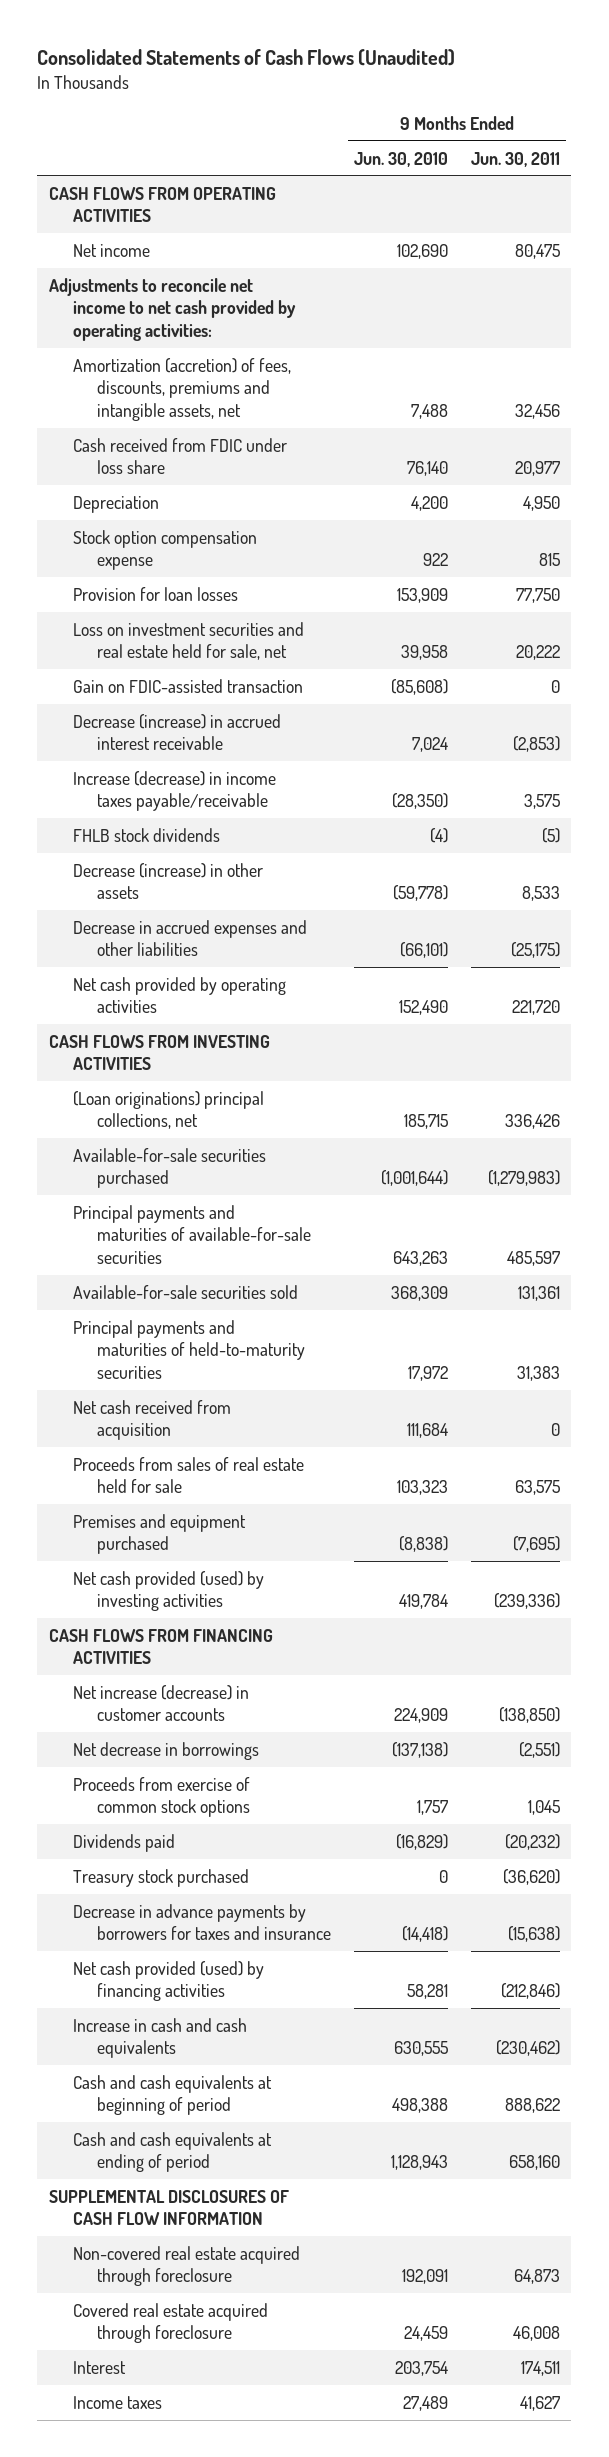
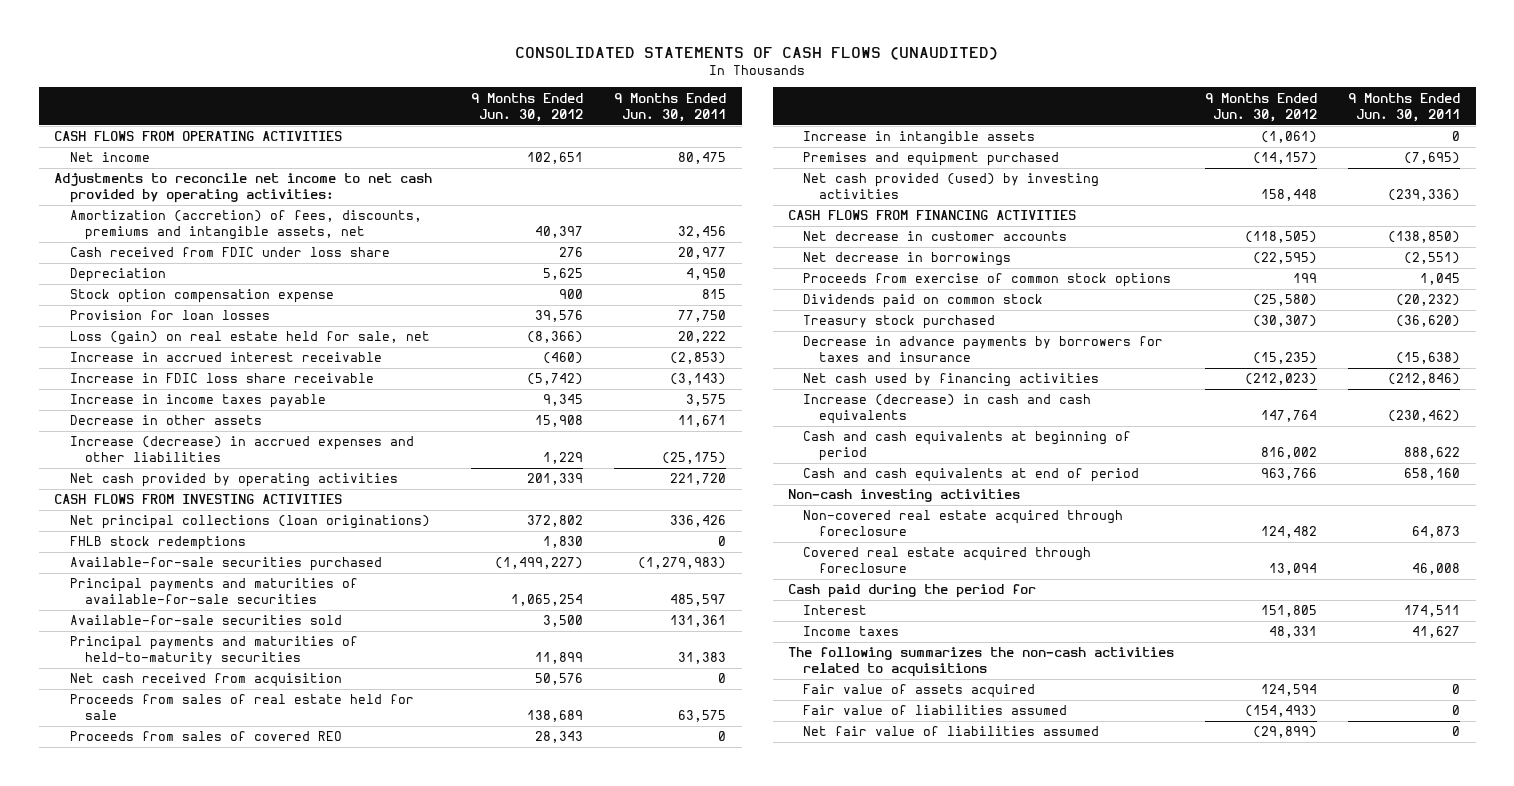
[37,48,456,66] Consolidated Statements of Cash Flows (Unaudited) -> [515,47,999,61] CONSOLIDATED STATEMENTS OF CASH FLOWS (UNAUDITED)
[354,151,449,167] Jun. 30, 2010 -> none
none -> [471,92,584,122] 9 Months Ended Jun. 30, 2012
[73,678,304,693] Gain on FDIC-assisted transaction -> none
[73,827,221,842] FHLB stock dividends -> none
[73,621,305,661] Loss on investment securities and real estate held for sale, net -> [69,331,430,346] Loss (gain) on real estate held for sale, net
[73,713,282,751] Decrease (increase) in accrued interest receivable -> [69,352,382,363] Increase in accrued interest receivable
none -> [69,373,374,384] Increase in FDIC loss share receivable
[73,770,277,812] Increase (decrease) in income taxes payable/receivable -> [69,394,326,409] Increase in income taxes payable
[73,862,264,900] Decrease (increase) in other assets -> [69,415,262,426] Decrease in other assets
[521,886,560,902] 8,533 -> [678,415,727,428] 11,671
[73,919,308,957] Decrease in accrued expenses and other liabilities -> [69,436,414,463] Increase (decrease) in accrued expenses and other liabilities
[73,1090,265,1130] (Loan originations) principal collections, net -> [69,515,430,530] Net principal collections (loan originations)
none -> [69,536,246,551] FHLB stock redemptions
none -> [69,731,342,742] Proceeds from sales of covered REO
none -> [803,131,1036,146] Increase in intangible assets
[73,1684,250,1722] Net increase (decrease) in customer accounts -> [803,231,1068,242] Net decrease in customer accounts
[73,1833,176,1852] Dividends paid -> [803,294,1044,309] Dividends paid on common stock
[73,1960,265,2002] Net cash provided (used) by financing activities -> [803,373,1100,388] Net cash used by financing activities
[73,2017,248,2059] Increase in cash and cash equivalents -> [803,394,1092,425] Increase (decrease) in cash and cash equivalents
[48,2189,289,2226] SUPPLEMENTAL DISCLOSURES OF CASH FLOW INFORMATION -> none
[73,2131,273,2173] Cash and cash equivalents at ending of period -> [803,468,1140,483] Cash and cash equivalents at end of period
none -> [788,489,1021,503] Non-cash investing activities
none -> [788,584,1037,599] Cash paid during the period for
none -> [788,647,1175,678] The following summarizes the non-cash activities related to acquisitions
none -> [803,684,1036,699] Fair value of assets acquired
none -> [803,705,1068,716] Fair value of liabilities assumed
none -> [803,726,1100,737] Net fair value of liabilities assumed

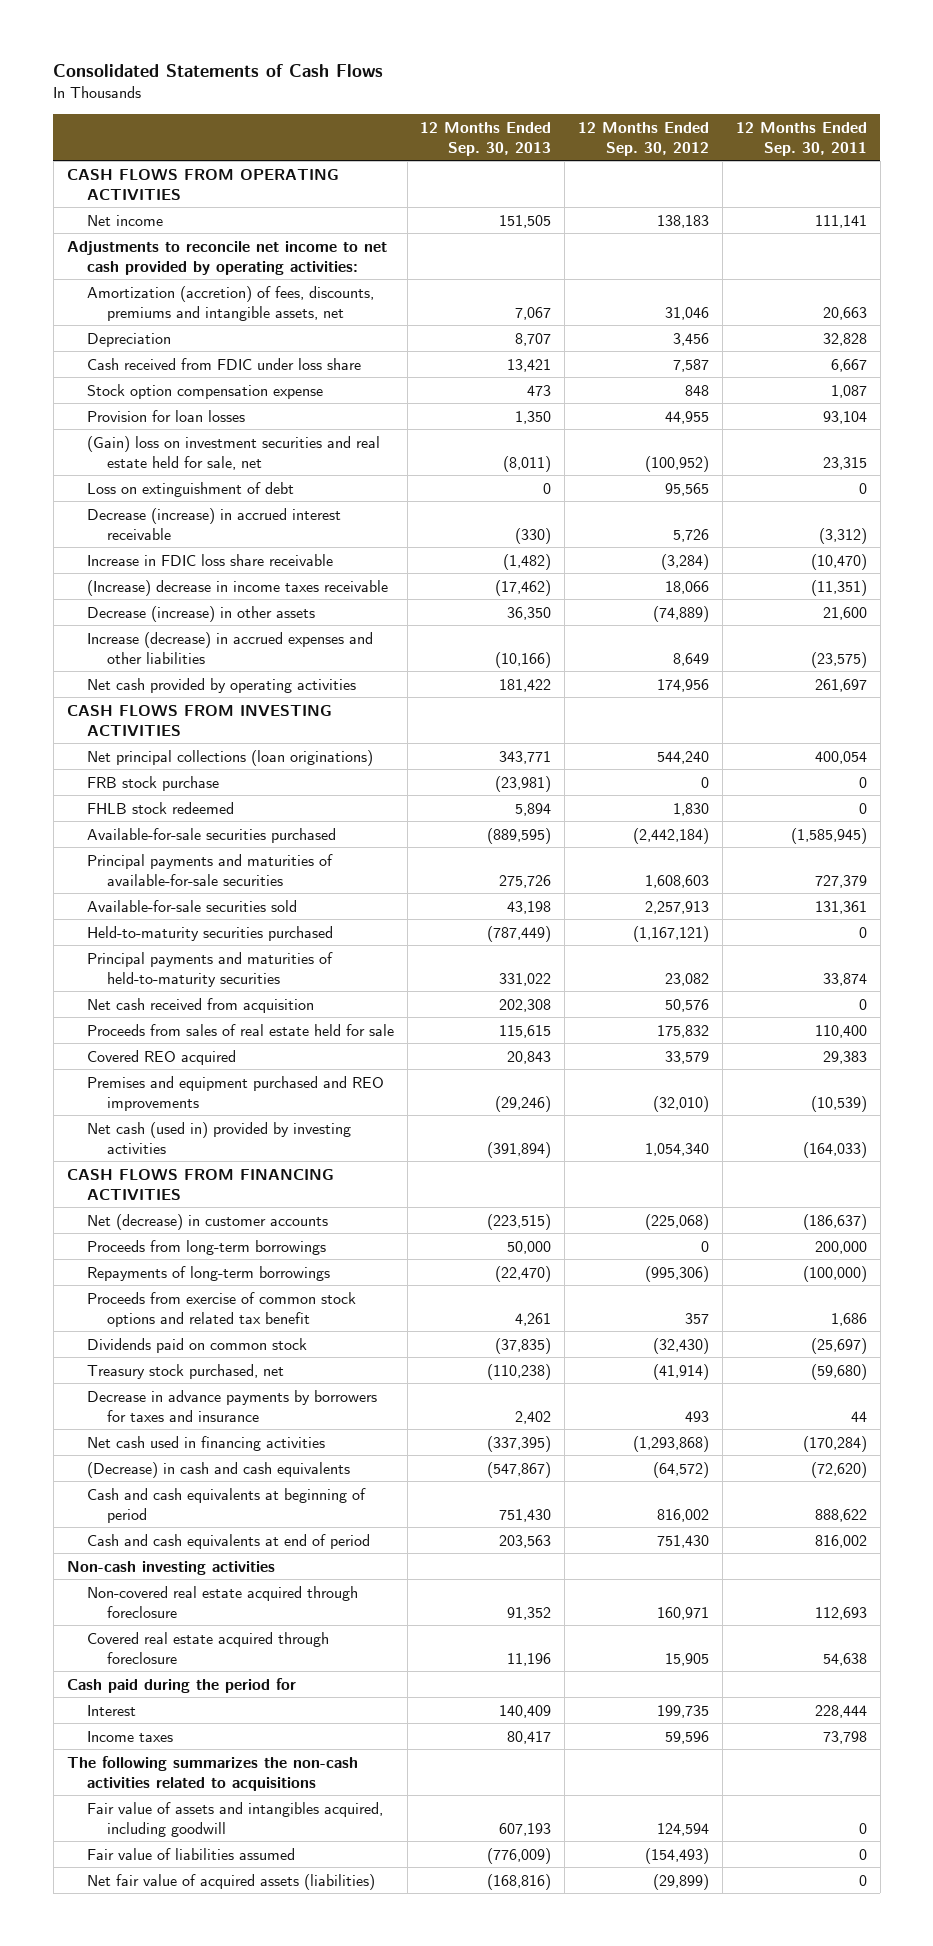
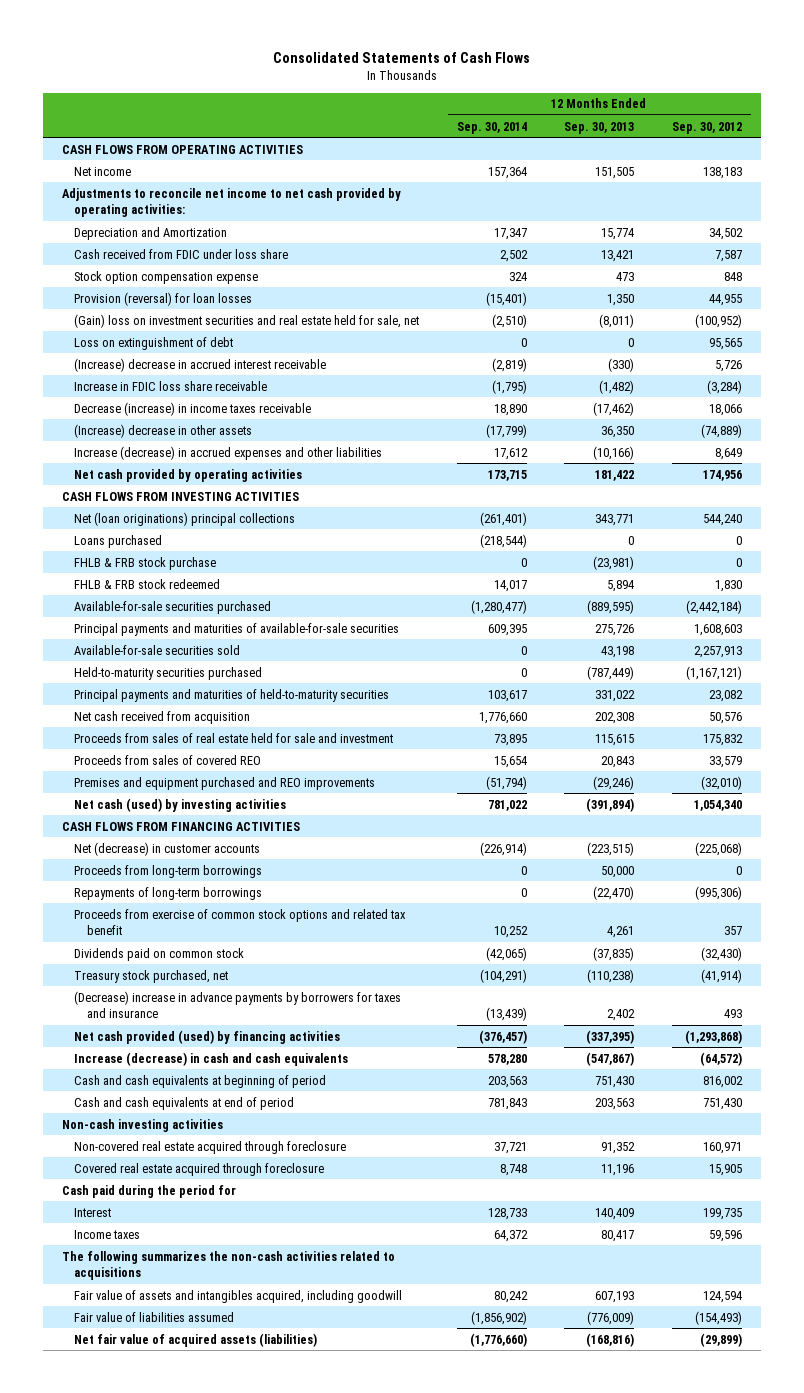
[735,121,867,156] 12 Months Ended Sep. 30, 2011 -> none
none -> [456,121,527,134] Sep. 30, 2014
[86,285,374,321] Amortization (accretion) of fees, discounts, premiums and intangible assets, net -> none
[86,332,171,347] Depreciation -> none
none -> [74,226,228,240] Depreciation and Amortization
[86,409,245,422] Provision for loan losses -> [74,291,253,306] Provision (reversal) for loan losses
[86,507,341,540] Decrease (increase) in accrued interest receivable -> [74,357,327,372] (Increase) decrease in accrued interest receivable
[86,579,388,596] (Increase) decrease in income taxes receivable -> [74,401,312,416] Decrease (increase) in income taxes receivable
[86,605,315,622] Decrease (increase) in other assets -> [74,423,253,438] (Increase) decrease in other assets
[86,749,373,766] Net principal collections (loan originations) -> [74,511,296,526] Net (loan originations) principal collections
none -> [74,534,163,548] Loans purchased
[86,775,219,791] FRB stock purchase -> [74,556,217,570] FHLB & FRB stock purchase
[86,801,234,814] FHLB stock redeemed -> [74,578,221,589] FHLB & FRB stock redeemed
[86,1023,394,1036] Proceeds from sales of real estate held for sale -> [74,732,394,743] Proceeds from sales of real estate held for sale and investment
[86,1049,236,1065] Covered REO acquired -> [74,754,262,765] Proceeds from sales of covered REO
[86,1121,351,1154] Net cash (used in) provided by investing activities -> [74,797,287,812] Net cash (used) by investing activities
[86,1389,377,1422] Decrease in advance payments by borrowers for taxes and insurance -> [74,990,402,1019] (Decrease) increase in advance payments by borrowers for taxes and insurance
[86,1435,325,1451] Net cash used in financing activities -> [74,1029,341,1044] Net cash provided (used) by financing activities
[86,1461,350,1478] (Decrease) in cash and cash equivalents -> [74,1051,349,1066] Increase (decrease) in cash and cash equivalents

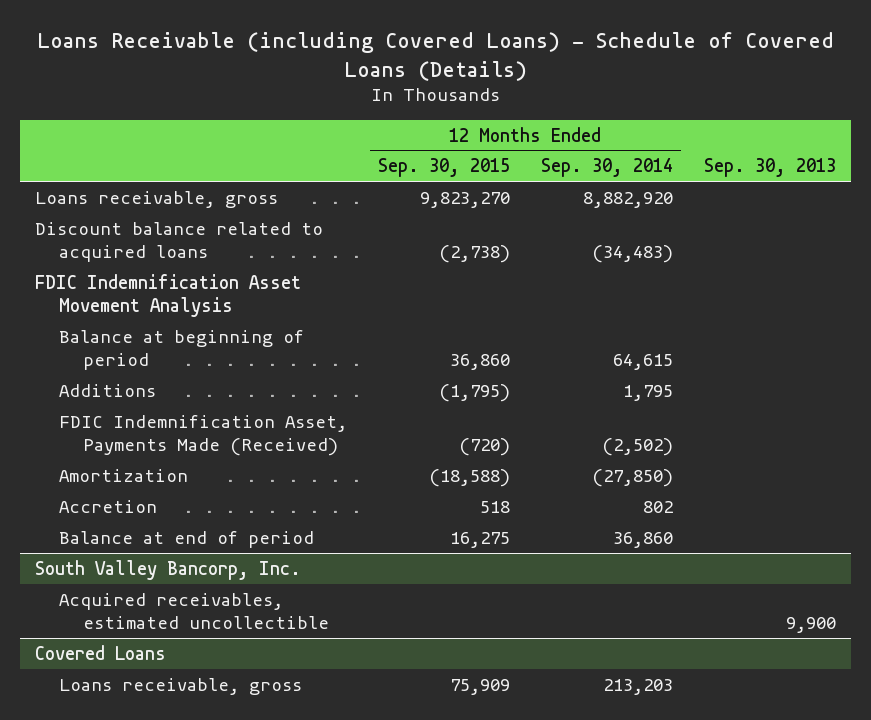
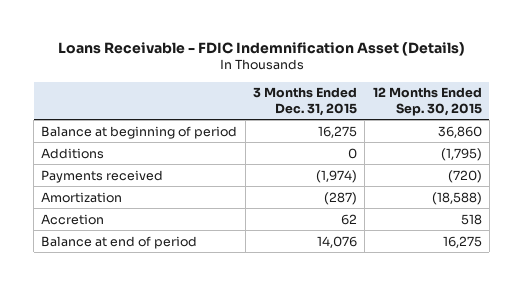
[36,32,834,81] Loans Receivable (including Covered Loans) - Schedule of Covered Loans (Details) -> [57,41,465,56] Loans Receivable - FDIC Indemnification Asset (Details)
[540,158,673,178] Sep. 30, 2014 -> none
[703,158,836,178] Sep. 30, 2013 -> none
none -> [253,87,358,116] 3 Months Ended Dec. 31, 2015
[35,190,279,208] Loans receivable, gross -> none
[35,221,324,262] Discount balance related to acquired loans -> none
[35,273,302,317] FDIC Indemnification Asset Movement Analysis -> none
[58,414,347,456] FDIC Indemnification Asset, Payments Made (Received) -> [41,169,164,183] Payments received
[35,559,302,580] South Valley Bancorp, Inc. -> none
[58,592,329,629] Acquired receivables, estimated uncollectible -> none
[35,644,167,660] Covered Loans -> none
[58,677,302,695] Loans receivable, gross -> none

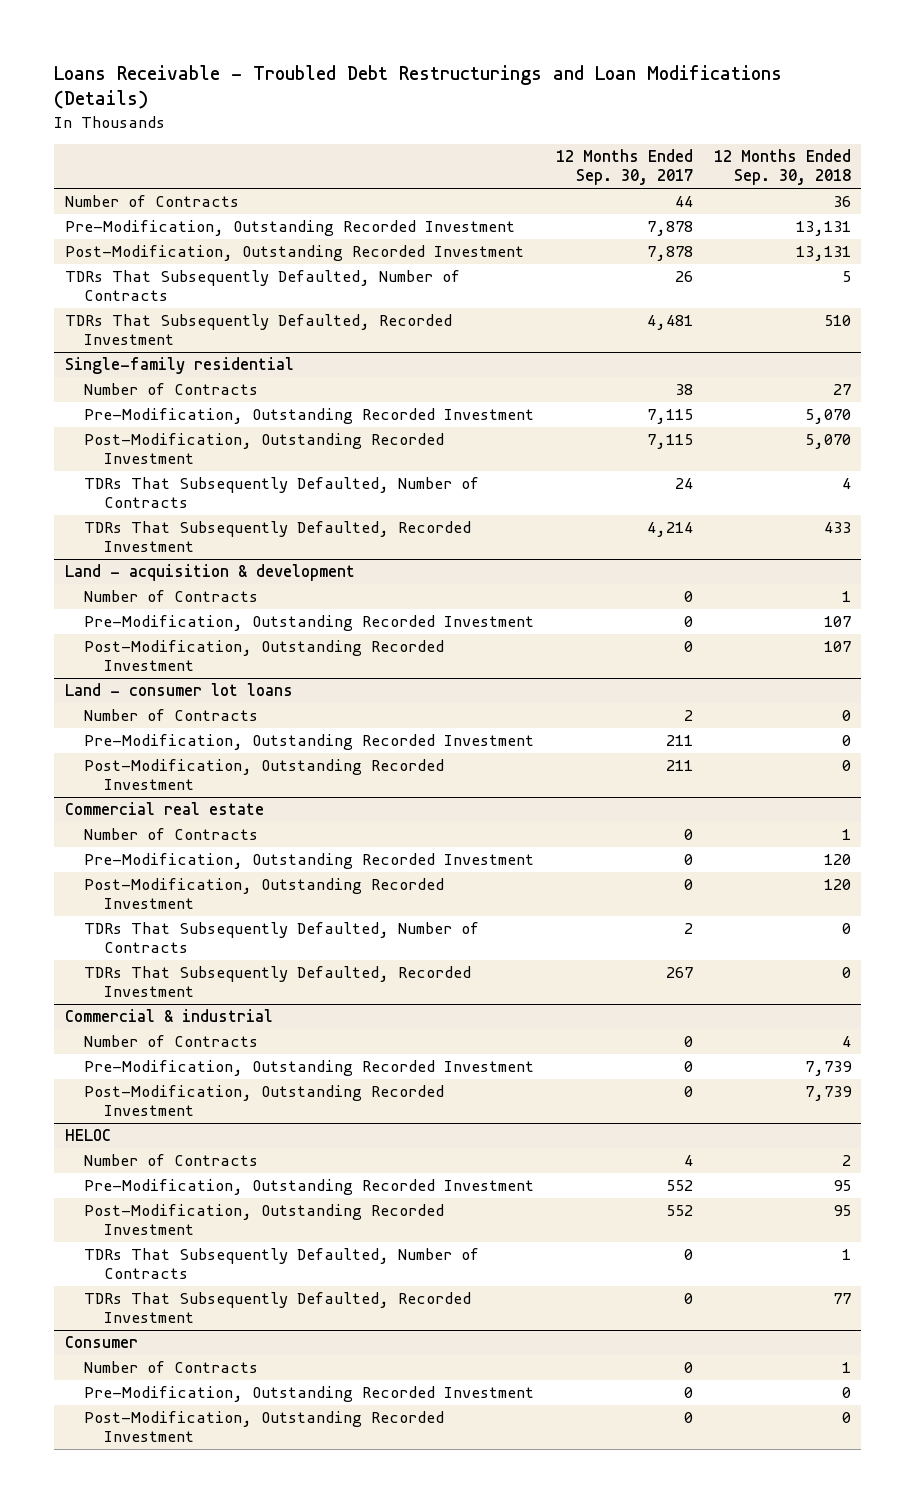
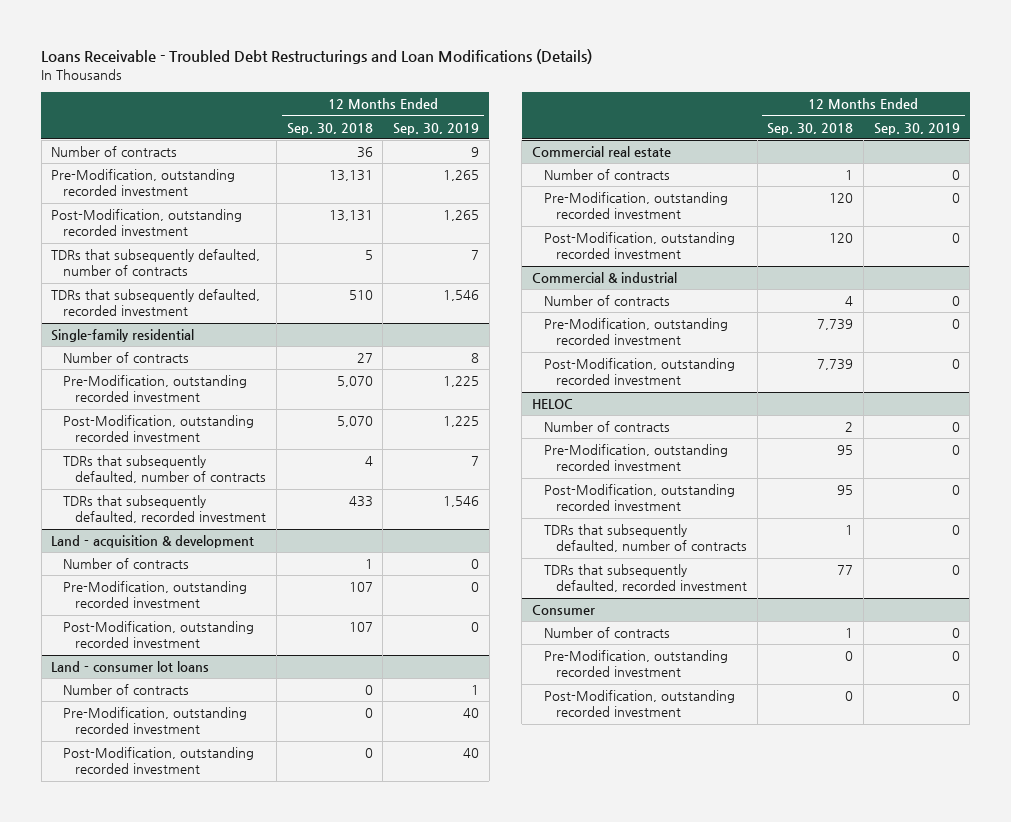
[555,149,693,186] 12 Months Ended Sep. 30, 2017 -> none
none -> [393,122,480,135] Sep. 30, 2019
[64,195,239,208] Number of Contracts -> [51,146,178,158] Number of contracts
[64,220,515,237] Pre-Modification, Outstanding Recorded Investment -> [51,169,236,197] Pre-Modification, outstanding recorded investment
[64,245,524,262] Post-Modification, Outstanding Recorded Investment -> [51,209,243,237] Post-Modification, outstanding recorded investment
[64,270,460,302] TDRs That Subsequently Defaulted, Number of Contracts -> [51,249,261,277] TDRs that subsequently defaulted, number of contracts
[64,314,452,346] TDRs That Subsequently Defaulted, Recorded Investment -> [51,289,261,317] TDRs that subsequently defaulted, recorded investment
[84,383,259,396] Number of Contracts -> [63,352,190,364] Number of contracts
[84,408,535,425] Pre-Modification, Outstanding Recorded Investment -> [63,375,248,403] Pre-Modification, outstanding recorded investment
[84,433,445,465] Post-Modification, Outstanding Recorded Investment -> [63,415,255,443] Post-Modification, outstanding recorded investment
[84,477,480,509] TDRs That Subsequently Defaulted, Number of Contracts -> [63,455,267,484] TDRs that subsequently defaulted, number of contracts
[84,521,472,553] TDRs That Subsequently Defaulted, Recorded Investment -> [63,495,267,524] TDRs that subsequently defaulted, recorded investment
[84,590,259,603] Number of Contracts -> [63,558,190,570] Number of contracts
[84,615,535,632] Pre-Modification, Outstanding Recorded Investment -> [63,581,248,609] Pre-Modification, outstanding recorded investment
[84,640,445,672] Post-Modification, Outstanding Recorded Investment -> [63,621,255,649] Post-Modification, outstanding recorded investment
[84,709,259,722] Number of Contracts -> [63,684,190,696] Number of contracts
[84,734,535,751] Pre-Modification, Outstanding Recorded Investment -> [63,707,248,735] Pre-Modification, outstanding recorded investment
[84,759,445,791] Post-Modification, Outstanding Recorded Investment -> [63,747,255,775] Post-Modification, outstanding recorded investment
[84,922,480,954] TDRs That Subsequently Defaulted, Number of Contracts -> none
[84,966,472,998] TDRs That Subsequently Defaulted, Recorded Investment -> none
[84,828,259,841] Number of Contracts -> [543,169,670,181] Number of contracts
[84,853,535,870] Pre-Modification, Outstanding Recorded Investment -> [543,192,728,220] Pre-Modification, outstanding recorded investment
[84,878,445,910] Post-Modification, Outstanding Recorded Investment -> [543,232,735,260] Post-Modification, outstanding recorded investment
[84,1035,259,1048] Number of Contracts -> [543,295,670,307] Number of contracts
[84,1060,535,1077] Pre-Modification, Outstanding Recorded Investment -> [543,318,728,346] Pre-Modification, outstanding recorded investment
[84,1085,445,1117] Post-Modification, Outstanding Recorded Investment -> [543,358,735,386] Post-Modification, outstanding recorded investment
[84,1154,259,1167] Number of Contracts -> [543,421,670,433] Number of contracts
[84,1179,535,1196] Pre-Modification, Outstanding Recorded Investment -> [543,444,728,472] Pre-Modification, outstanding recorded investment
[84,1204,445,1236] Post-Modification, Outstanding Recorded Investment -> [543,484,735,512] Post-Modification, outstanding recorded investment
[84,1248,480,1280] TDRs That Subsequently Defaulted, Number of Contracts -> [543,524,747,553] TDRs that subsequently defaulted, number of contracts
[84,1292,472,1324] TDRs That Subsequently Defaulted, Recorded Investment -> [543,564,747,593] TDRs that subsequently defaulted, recorded investment
[84,1361,259,1374] Number of Contracts -> [543,627,670,639] Number of contracts
[84,1386,535,1403] Pre-Modification, Outstanding Recorded Investment -> [543,650,728,678] Pre-Modification, outstanding recorded investment
[84,1411,445,1443] Post-Modification, Outstanding Recorded Investment -> [543,690,735,718] Post-Modification, outstanding recorded investment

